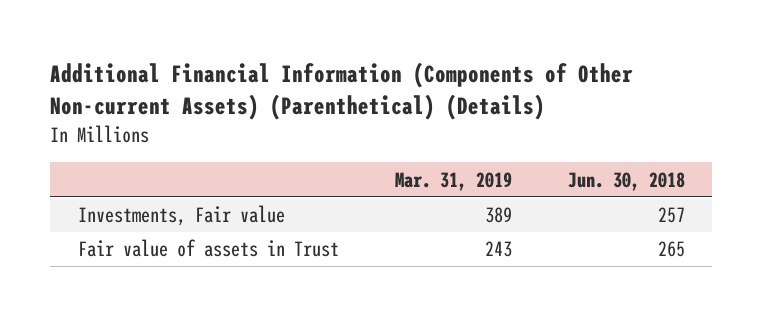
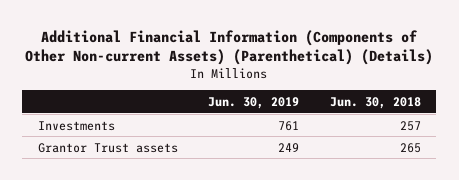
[394,171,512,191] Mar. 31, 2019 -> none
none -> [208,96,300,109] Jun. 30, 2019
[78,205,286,227] Investments, Fair value -> [37,120,115,131] Investments
[78,239,340,258] Fair value of assets in Trust -> [37,142,178,153] Grantor Trust assets

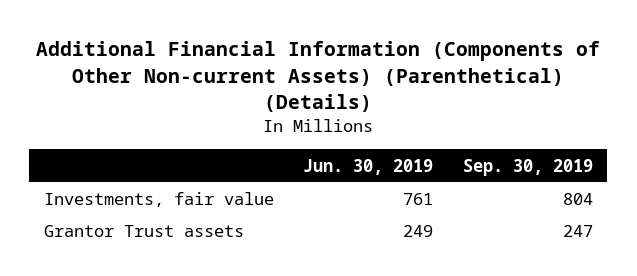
[330,96,422,109] Jun. 30, 2018 -> none
none -> [462,158,593,176] Sep. 30, 2019
[37,120,115,131] Investments -> [43,192,274,208] Investments, fair value

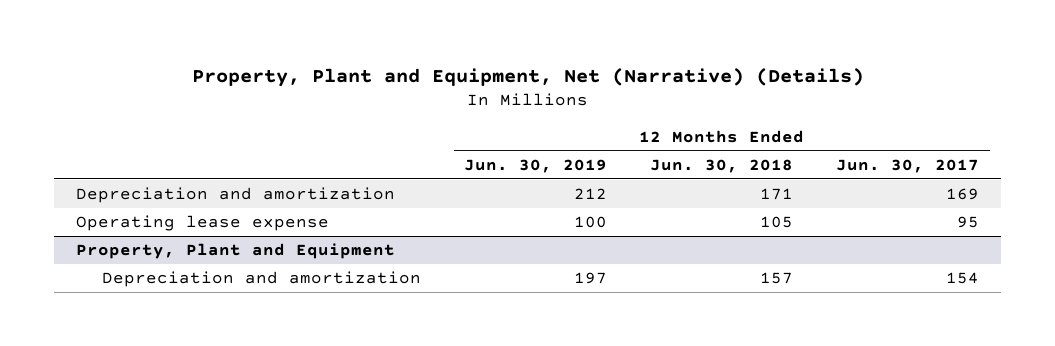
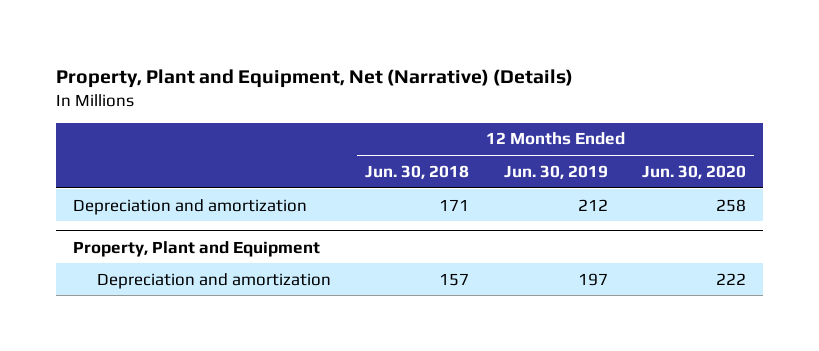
[836,159,980,174] Jun. 30, 2017 -> none
none -> [641,164,746,179] Jun. 30, 2020
[75,215,329,232] Operating lease expense -> none

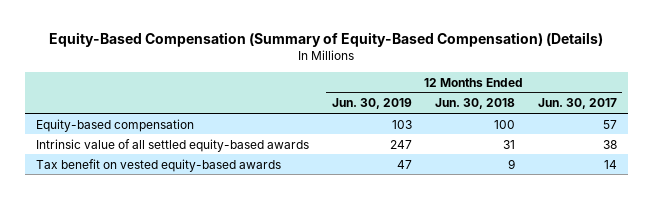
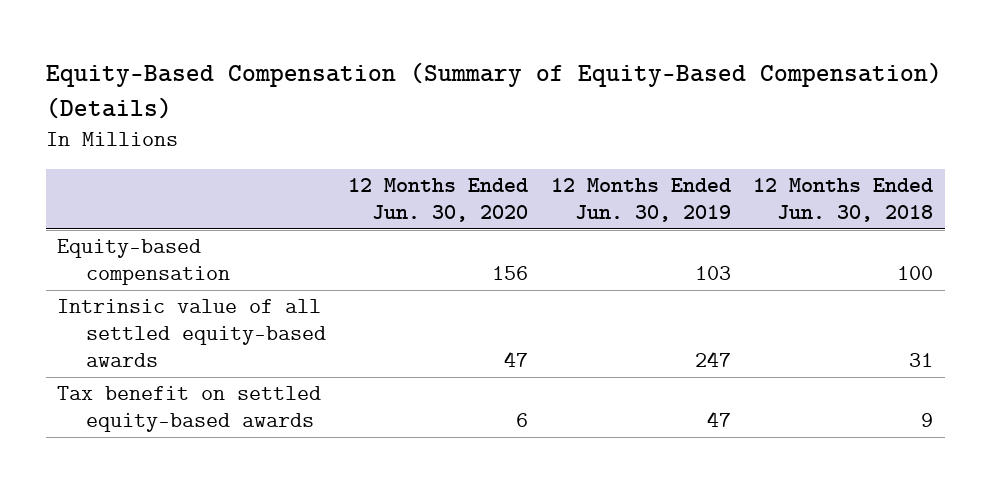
[537,98,617,110] Jun. 30, 2017 -> none
none -> [348,178,529,223] 12 Months Ended Jun. 30, 2020
[36,158,282,172] Tax benefit on vested equity-based awards -> [57,386,322,433] Tax benefit on settled equity-based awards

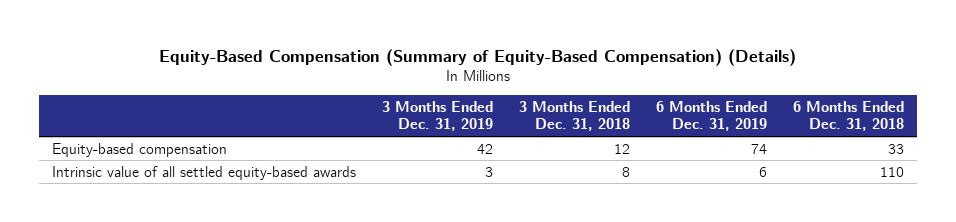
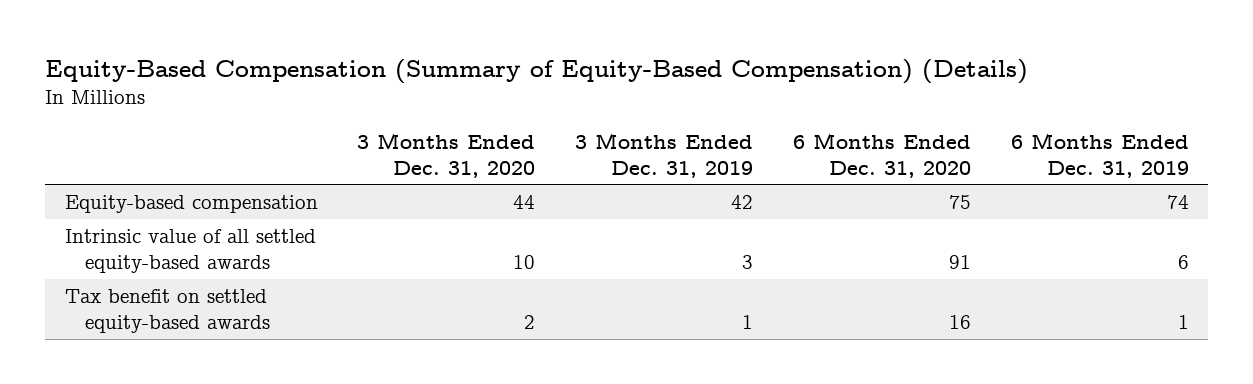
[518,100,630,132] 3 Months Ended Dec. 31, 2018 -> none
[792,100,904,132] 6 Months Ended Dec. 31, 2018 -> none
none -> [357,132,536,178] 3 Months Ended Dec. 31, 2020
none -> [792,132,971,178] 6 Months Ended Dec. 31, 2020
none -> [64,288,271,334] Tax benefit on settled equity-based awards

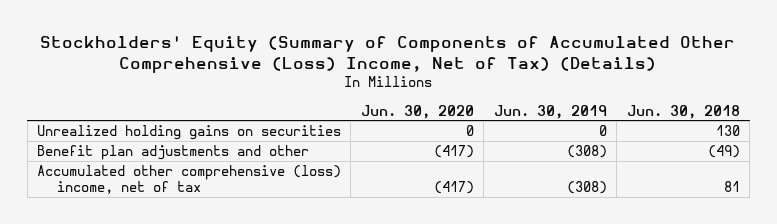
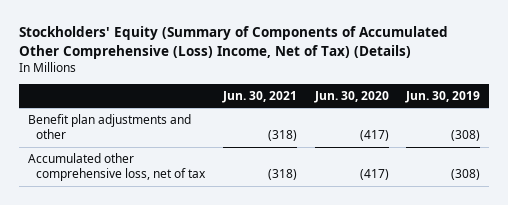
[626,104,740,119] Jun. 30, 2018 -> none
none -> [222,90,298,103] Jun. 30, 2021
[36,124,341,140] Unrealized holding gains on securities -> none
[36,164,341,195] Accumulated other comprehensive (loss) income, net of tax -> [27,153,207,182] Accumulated other comprehensive loss, net of tax

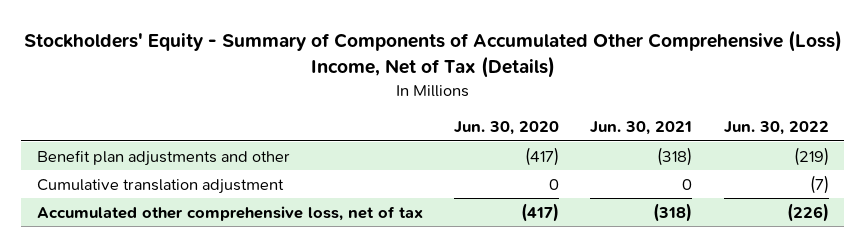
[18,26,448,59] Stockholders' Equity (Summary of Components of Accumulated Other Comprehensive (Loss) Income, Net of Tax) (Details) -> [23,30,842,79] Stockholders' Equity - Summary of Components of Accumulated Other Comprehensive (Loss) Income, Net of Tax (Details)
[405,90,481,103] Jun. 30, 2019 -> none
none -> [723,121,829,136] Jun. 30, 2022
none -> [37,178,285,194] Cumulative translation adjustment

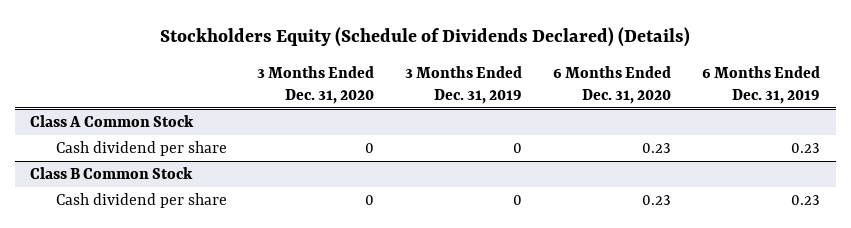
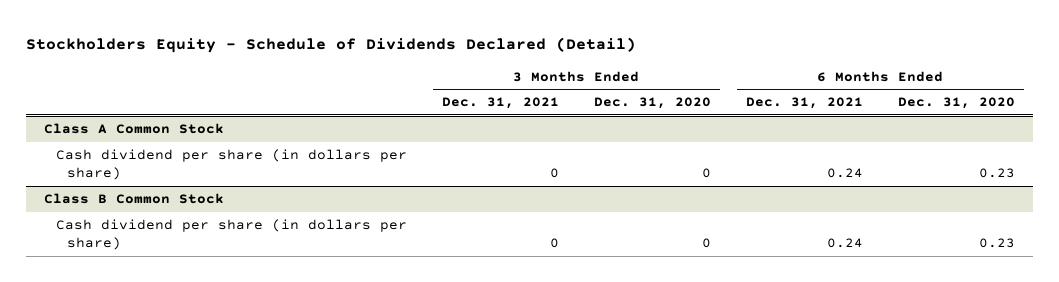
[160,27,691,48] Stockholders Equity (Schedule of Dividends Declared) (Details) -> [26,36,637,53] Stockholders Equity - Schedule of Dividends Declared (Detail)
[405,66,523,104] 3 Months Ended Dec. 31, 2019 -> none
[702,66,821,104] 6 Months Ended Dec. 31, 2019 -> none
none -> [441,97,559,110] Dec. 31, 2021
none -> [745,97,863,110] Dec. 31, 2021
[55,141,227,157] Cash dividend per share -> [55,149,407,181] Cash dividend per share (in dollars per share)
[55,193,227,209] Cash dividend per share -> [55,219,407,251] Cash dividend per share (in dollars per share)

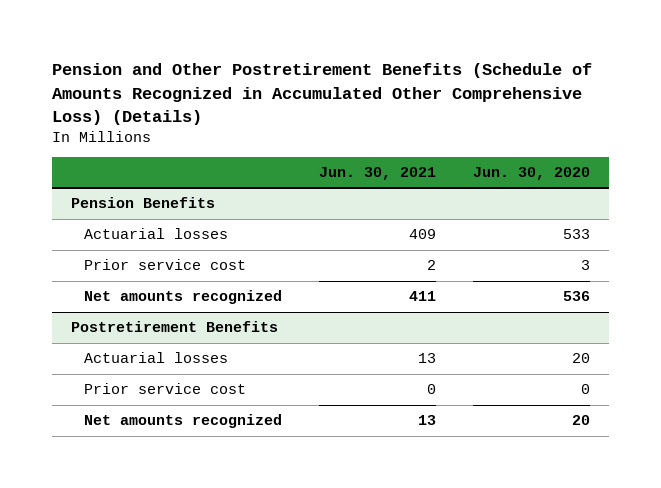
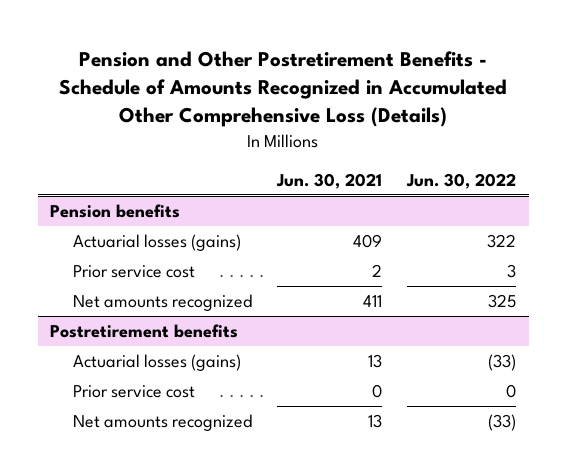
[52,63,593,125] Pension and Other Postretirement Benefits (Schedule of Amounts Recognized in Accumulated Other Comprehensive Loss) (Details) -> [59,50,508,128] Pension and Other Postretirement Benefits - Schedule of Amounts Recognized in Accumulated Other Comprehensive Loss (Details)
[473,167,591,181] Jun. 30, 2020 -> none
none -> [406,172,517,189] Jun. 30, 2022
[70,197,215,209] Pension Benefits -> [50,204,181,219] Pension benefits
[84,228,229,240] Actuarial losses -> [72,234,241,252] Actuarial losses (gains)
[70,321,278,333] Postretirement Benefits -> [50,324,239,339] Postretirement benefits
[84,352,229,364] Actuarial losses -> [72,354,241,372] Actuarial losses (gains)

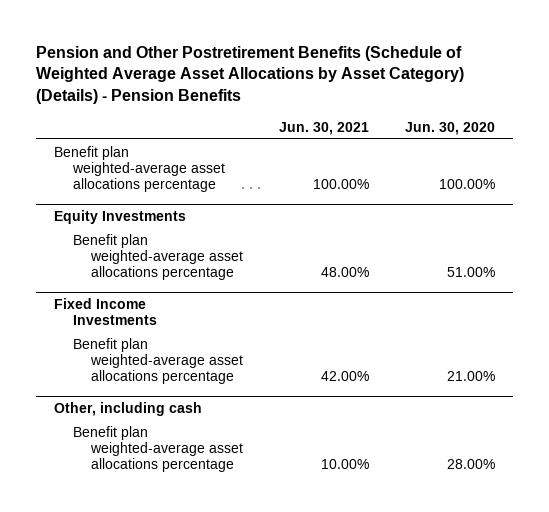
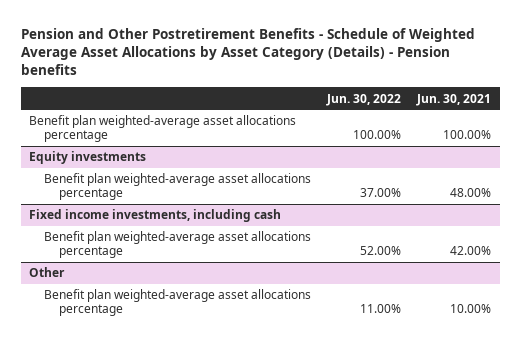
[36,45,465,105] Pension and Other Postretirement Benefits (Schedule of Weighted Average Asset Allocations by Asset Category) (Details) - Pension Benefits -> [20,27,475,76] Pension and Other Postretirement Benefits - Schedule of Weighted Average Asset Allocations by Asset Category (Details) - Pension benefits
[405,121,496,135] Jun. 30, 2020 -> none
none -> [326,93,402,106] Jun. 30, 2022
[53,209,186,224] Equity Investments -> [28,151,146,165] Equity investments
[53,297,157,326] Fixed Income Investments -> [28,209,281,223] Fixed income investments, including cash
[53,401,202,416] Other, including cash -> [28,267,65,278] Other

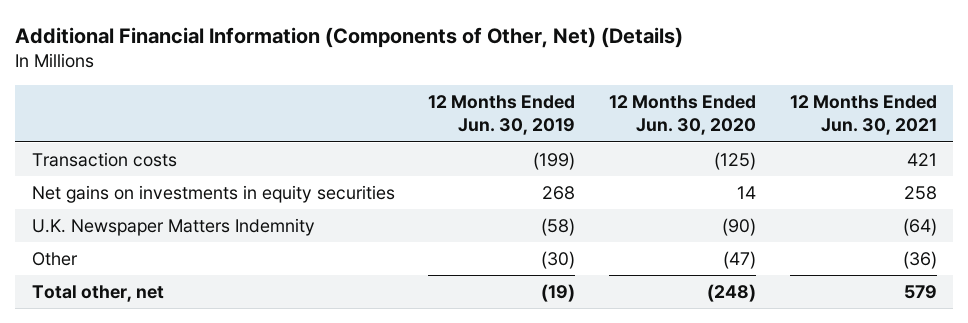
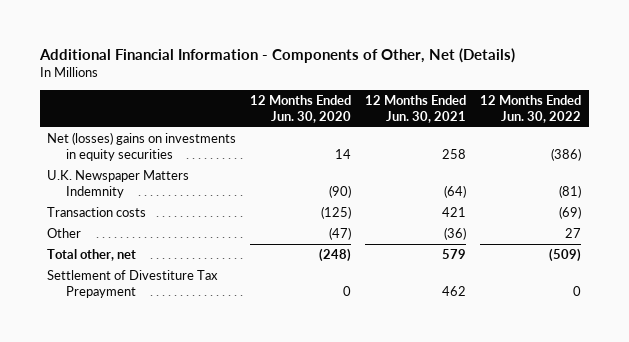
[14,26,683,48] Additional Financial Information (Components of Other, Net) (Details) -> [39,47,516,63] Additional Financial Information - Components of Other, Net (Details)
[428,95,576,136] 12 Months Ended Jun. 30, 2019 -> none
none -> [480,94,582,123] 12 Months Ended Jun. 30, 2022
[31,185,395,204] Net gains on investments in equity securities -> [47,131,237,162] Net (losses) gains on investments in equity securities
[31,152,177,168] Transaction costs -> [47,206,147,217] Transaction costs
none -> [47,269,219,299] Settlement of Divestiture Tax Prepayment

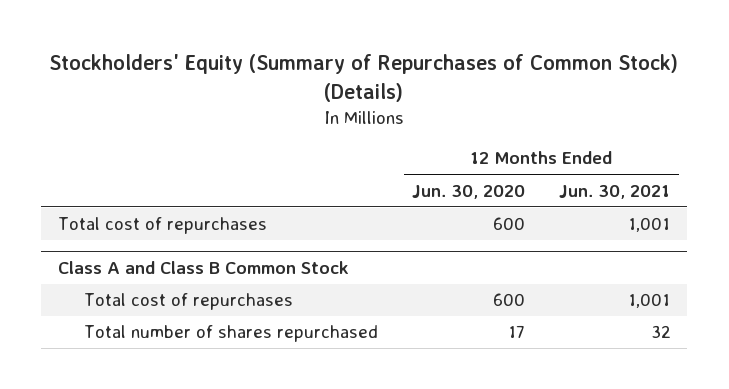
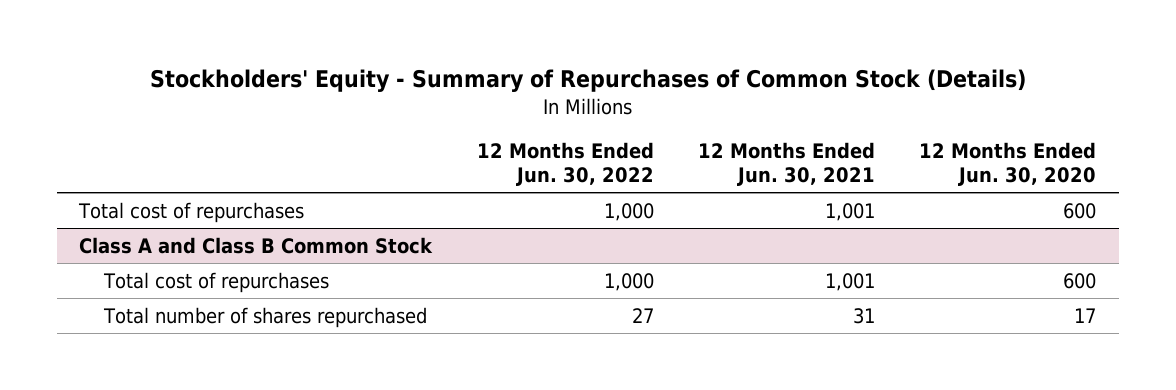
[49,54,679,102] Stockholders' Equity (Summary of Repurchases of Common Stock) (Details) -> [149,69,1026,93] Stockholders' Equity - Summary of Repurchases of Common Stock (Details)
none -> [476,141,654,186] 12 Months Ended Jun. 30, 2022
[651,325,671,339] 32 -> [853,307,876,324] 31

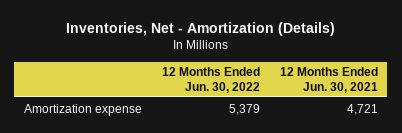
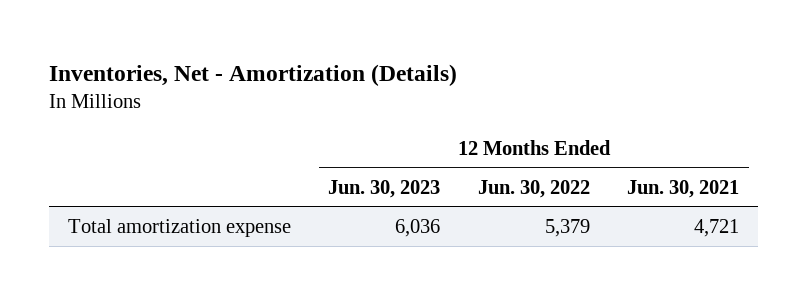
none -> [328,179,441,198] Jun. 30, 2023
[23,103,142,116] Amortization expense -> [67,218,291,237] Total amortization expense

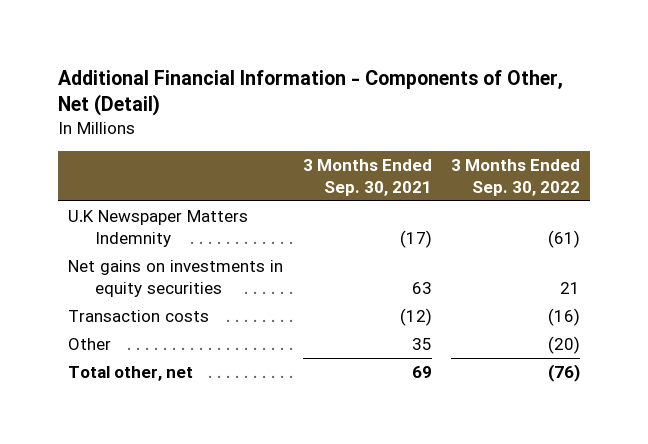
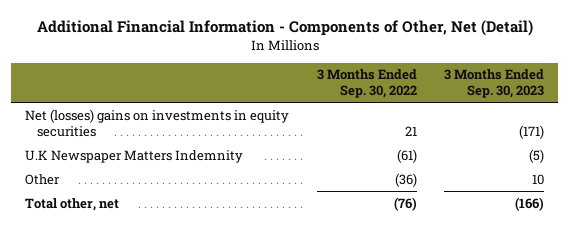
[302,159,432,196] 3 Months Ended Sep. 30, 2021 -> none
none -> [444,69,545,99] 3 Months Ended Sep. 30, 2023
none -> [25,108,290,137] Net (losses) gains on investments in equity securities
[68,260,284,297] Net gains on investments in equity securities -> none
[68,310,210,323] Transaction costs -> none
[548,336,581,355] (20) -> [394,172,417,187] (36)

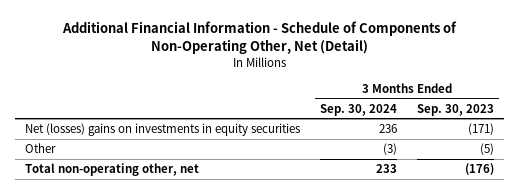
[36,19,533,36] Additional Financial Information - Components of Other, Net (Detail) -> [61,21,457,55] Additional Financial Information - Schedule of Components of Non-Operating Other, Net (Detail)
[316,69,417,99] 3 Months Ended Sep. 30, 2022 -> none
none -> [320,103,398,116] Sep. 30, 2024
[25,149,244,163] U.K Newspaper Matters Indemnity -> none
[532,173,545,185] 10 -> [480,143,495,156] (5)
[25,197,120,211] Total other, net -> [25,163,200,177] Total non-operating other, net
[515,196,545,211] (166) -> [465,163,495,176] (176)

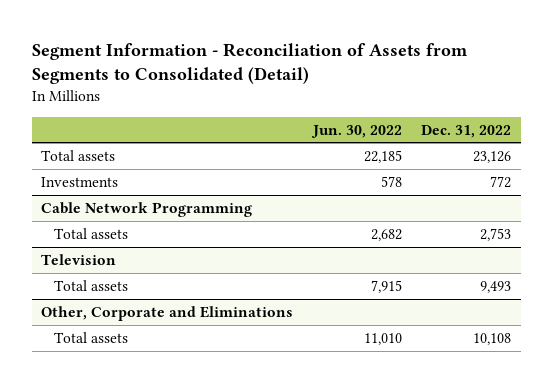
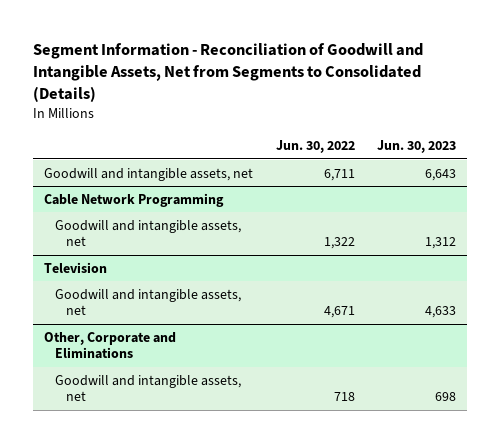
[31,42,468,85] Segment Information - Reconciliation of Assets from Segments to Consolidated (Detail) -> [33,43,424,103] Segment Information - Reconciliation of Goodwill and Intangible Assets, Net from Segments to Consolidated (Details)
[421,124,512,138] Dec. 31, 2022 -> none
none -> [376,140,456,154] Jun. 30, 2023
[41,149,116,161] Total assets -> none
[41,176,119,187] Investments -> none
none -> [44,167,254,181] Goodwill and intangible assets, net
[54,227,129,239] Total assets -> none
none -> [55,219,242,247] Goodwill and intangible assets, net
[54,279,129,291] Total assets -> none
none -> [55,288,242,316] Goodwill and intangible assets, net
[54,331,129,343] Total assets -> none
none -> [55,374,242,402] Goodwill and intangible assets, net

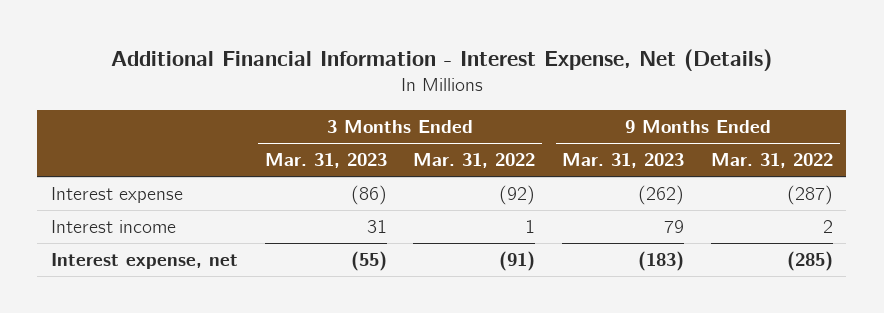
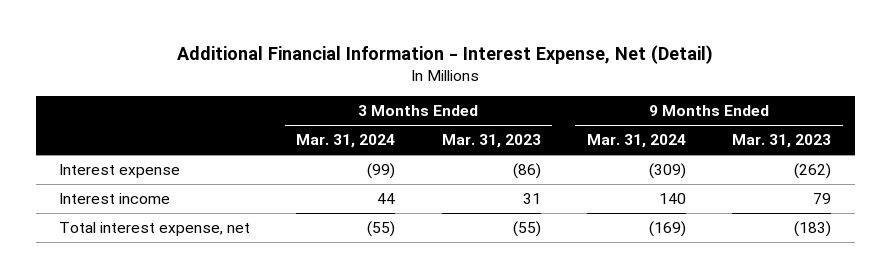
[110,49,772,72] Additional Financial Information - Interest Expense, Net (Details) -> [177,44,714,64] Additional Financial Information - Interest Expense, Net (Detail)
[413,153,536,169] Mar. 31, 2022 -> none
[710,153,833,169] Mar. 31, 2022 -> none
none -> [296,134,396,149] Mar. 31, 2024
none -> [587,134,687,149] Mar. 31, 2024
[50,252,238,269] Interest expense, net -> [58,222,250,237] Total interest expense, net

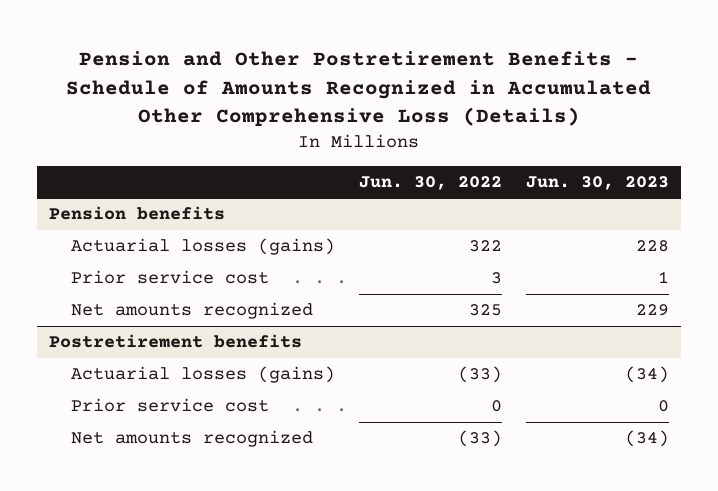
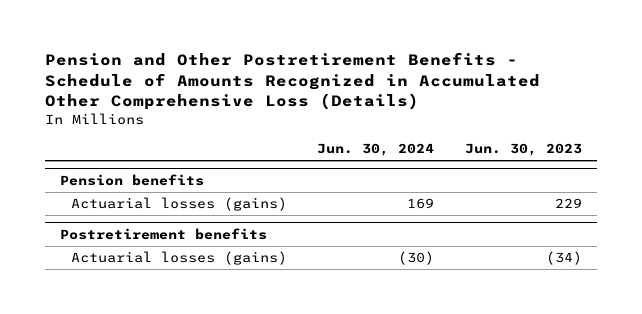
[359,175,503,190] Jun. 30, 2022 -> none
none -> [317,143,435,157] Jun. 30, 2024
[71,270,270,285] Prior service cost -> none
[71,302,314,320] Net amounts recognized -> none
[636,240,670,253] 228 -> [555,198,583,209] 229
[71,398,270,413] Prior service cost -> none
[71,430,314,448] Net amounts recognized -> none

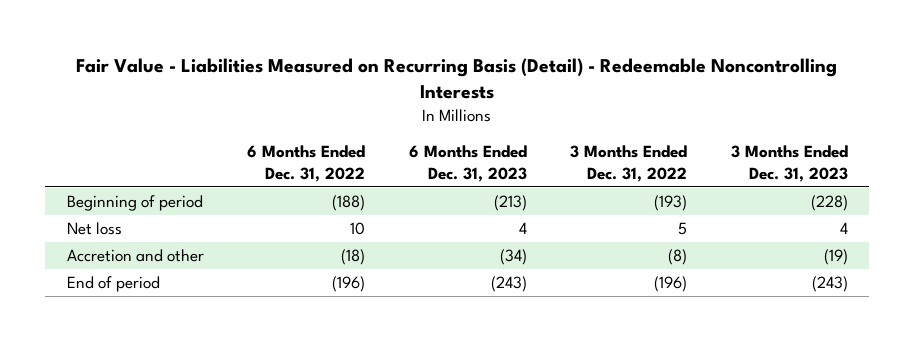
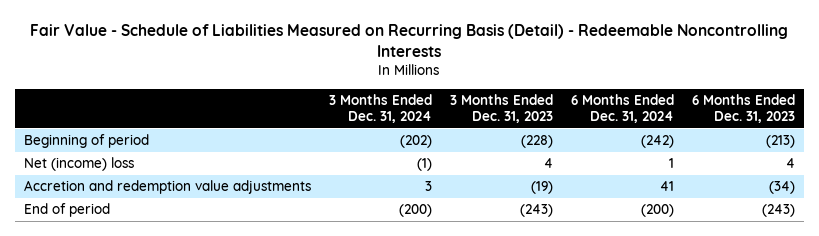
[76,57,838,100] Fair Value - Liabilities Measured on Recurring Basis (Detail) - Redeemable Noncontrolling Interests -> [30,24,789,58] Fair Value - Schedule of Liabilities Measured on Recurring Basis (Detail) - Redeemable Noncontrolling Interests
[247,145,366,182] 6 Months Ended Dec. 31, 2022 -> none
[570,145,688,182] 3 Months Ended Dec. 31, 2022 -> none
none -> [329,94,433,123] 3 Months Ended Dec. 31, 2024
none -> [570,94,674,123] 6 Months Ended Dec. 31, 2024
[66,222,122,236] Net loss -> [24,157,135,172] Net (income) loss
[66,249,204,263] Accretion and other -> [24,180,312,195] Accretion and redemption value adjustments

